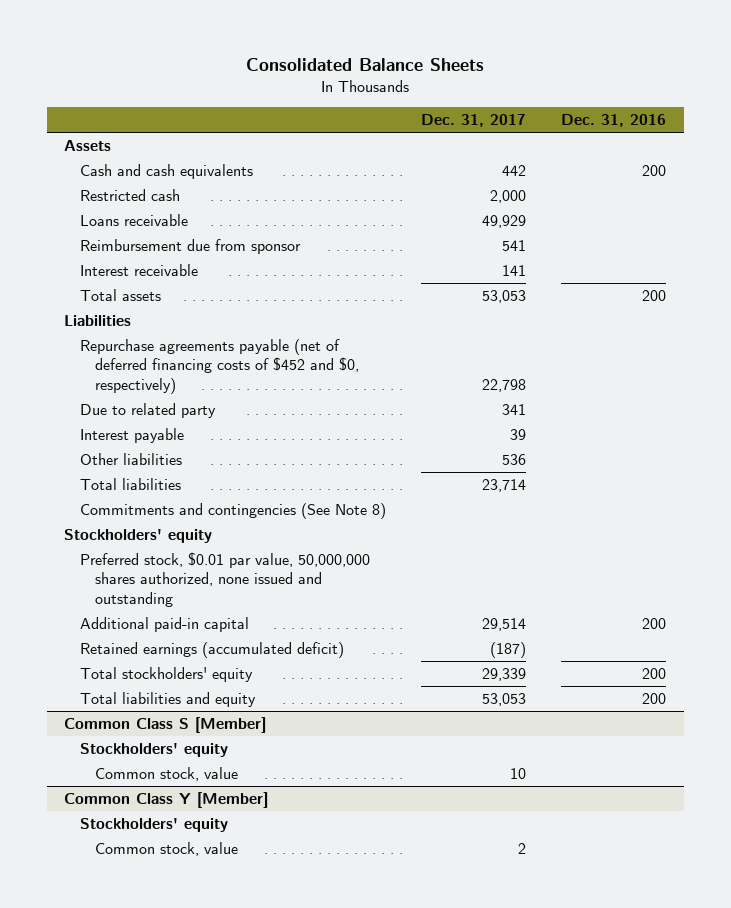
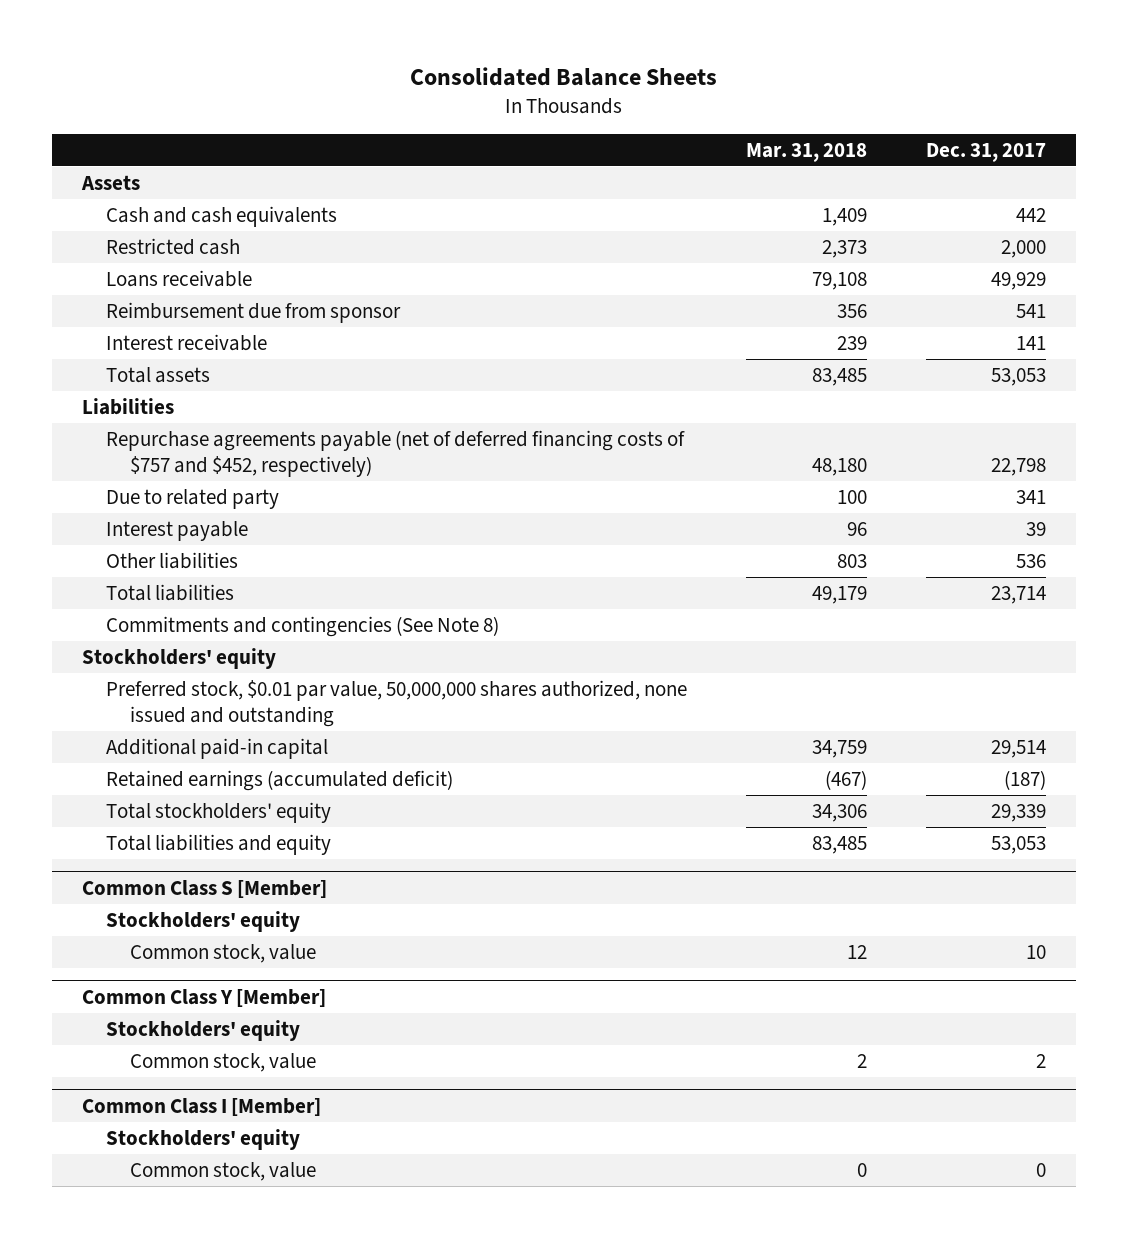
[561,113,667,127] Dec. 31, 2016 -> none
none -> [746,142,868,162] Mar. 31, 2018
[79,339,359,394] Repurchase agreements payable (net of deferred financing costs of $452 and $0, respectively) -> [106,429,686,477] Repurchase agreements payable (net of deferred financing costs of $757 and $452, respectively)
none -> [82,1097,322,1116] Common Class I [Member]
none -> [106,1128,301,1150] Stockholders' equity
none -> [130,1161,317,1181] Common stock, value

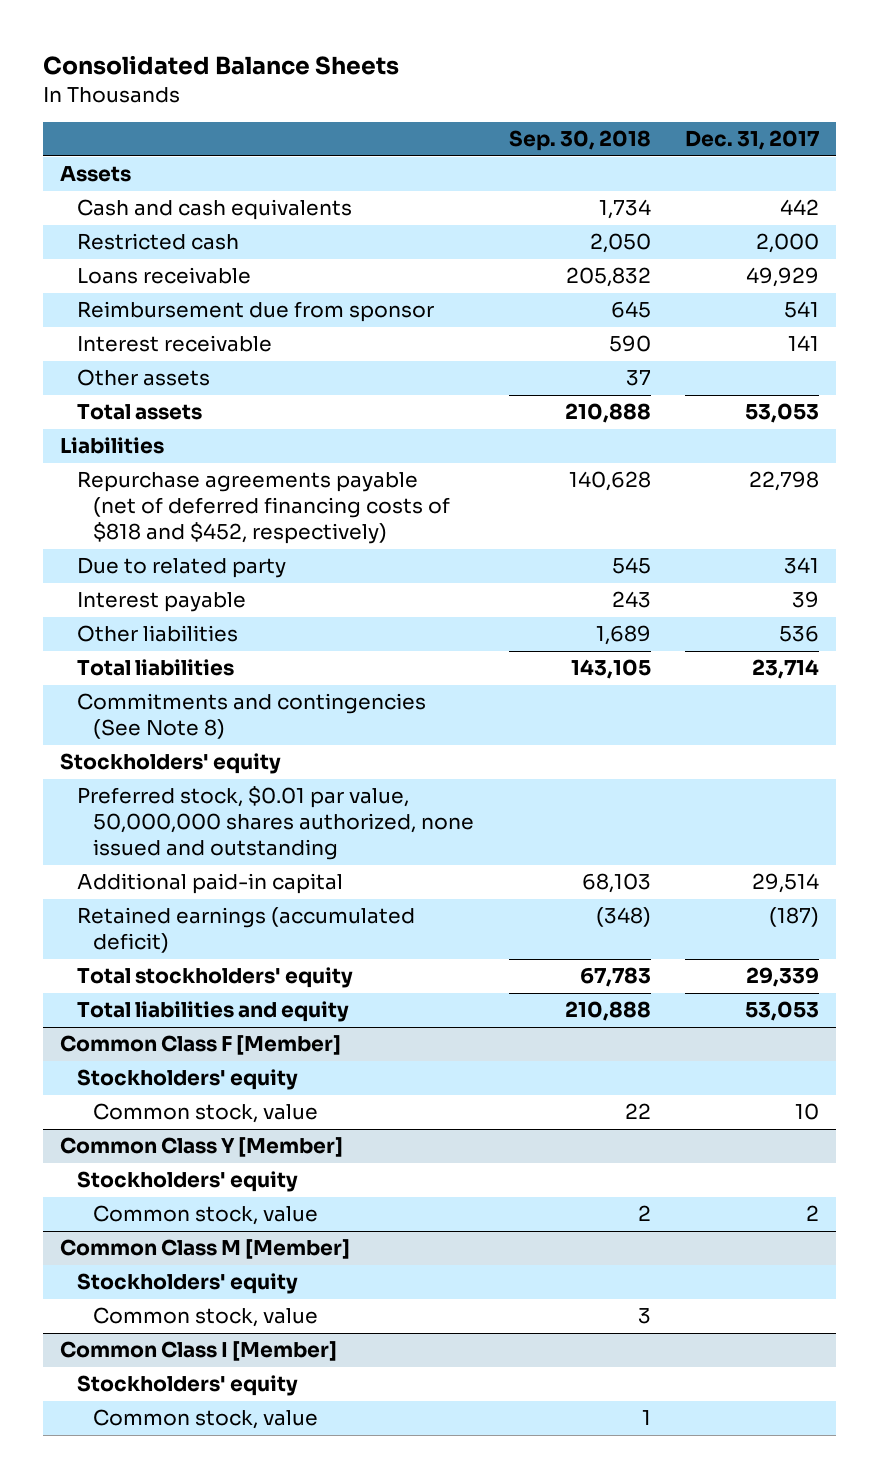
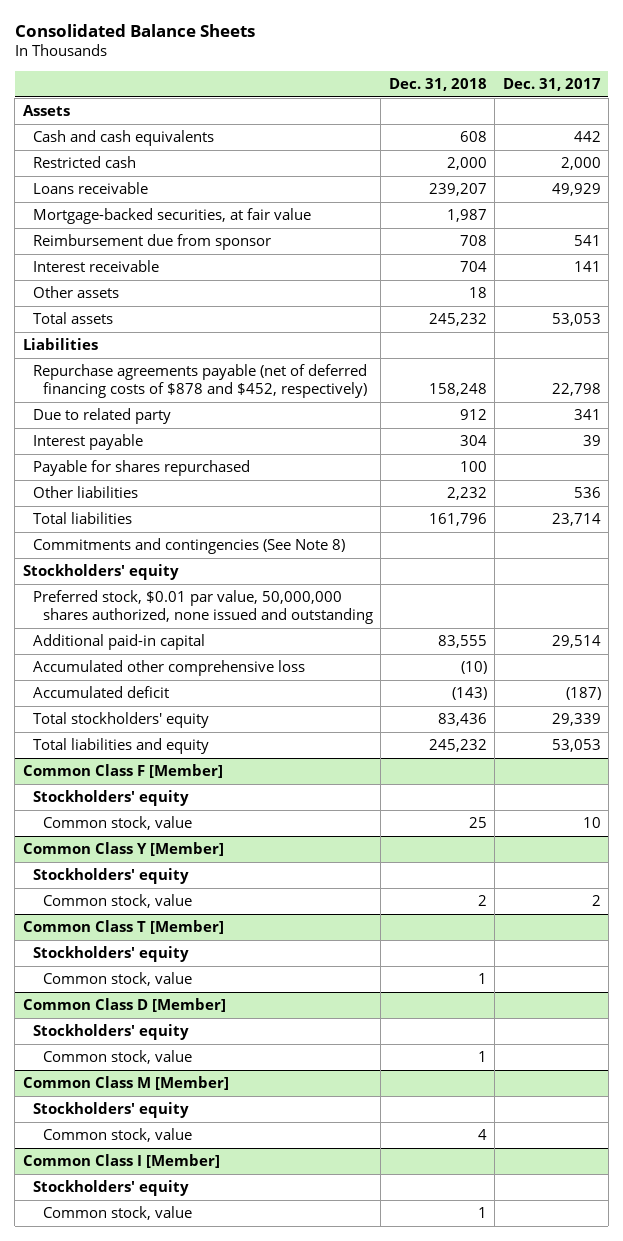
[508,130,651,152] Sep. 30, 2018 -> none
none -> [388,78,487,92] Dec. 31, 2018
none -> [32,208,311,225] Mortgage-backed securities, at fair value
[76,471,451,545] Repurchase agreements payable (net of deferred financing costs of $818 and $452, respectively) -> [32,364,368,399] Repurchase agreements payable (net of deferred financing costs of $878 and $452, respectively)
none -> [32,460,250,477] Payable for shares repurchased
none -> [32,660,305,677] Accumulated other comprehensive loss
[76,907,415,954] Retained earnings (accumulated deficit) -> [32,686,169,699] Accumulated deficit
none -> [22,920,224,935] Common Class T [Member]
none -> [32,946,189,963] Stockholders' equity
none -> [43,972,193,987] Common stock, value
none -> [22,998,226,1013] Common Class D [Member]
none -> [32,1024,189,1041] Stockholders' equity
none -> [43,1050,193,1065] Common stock, value

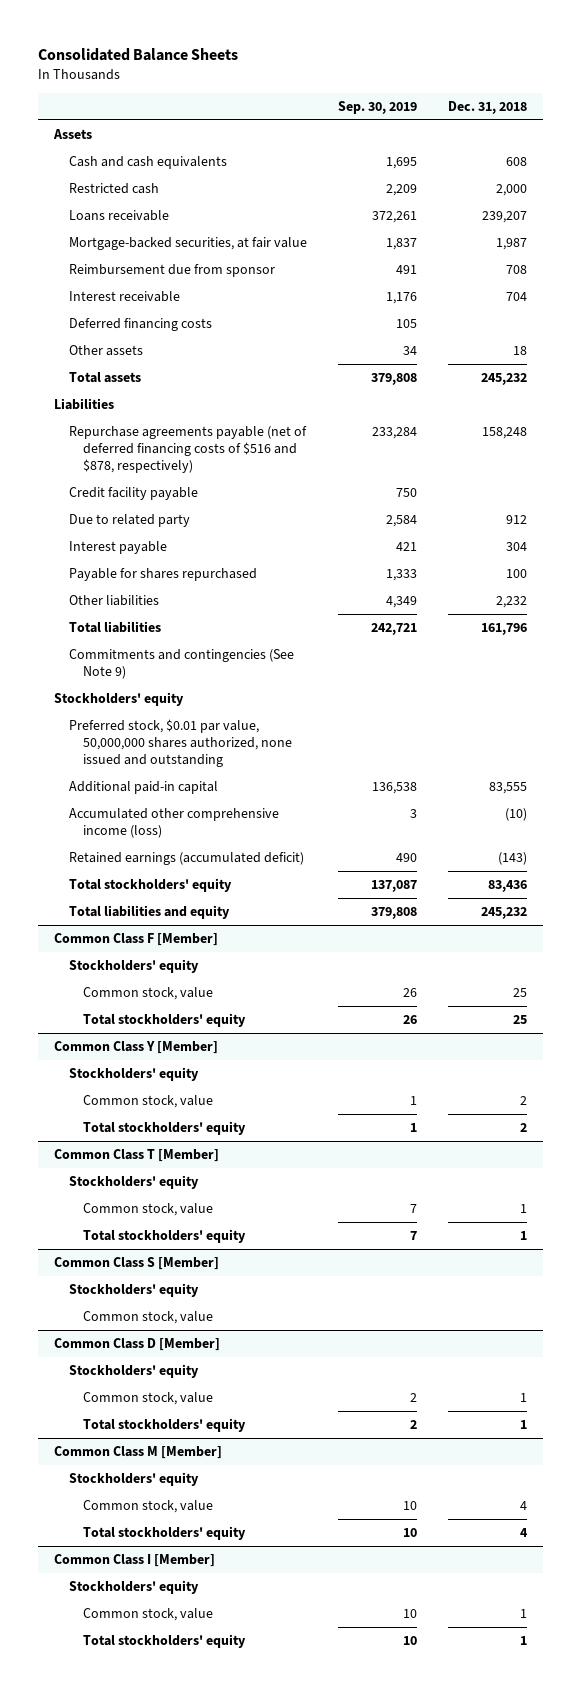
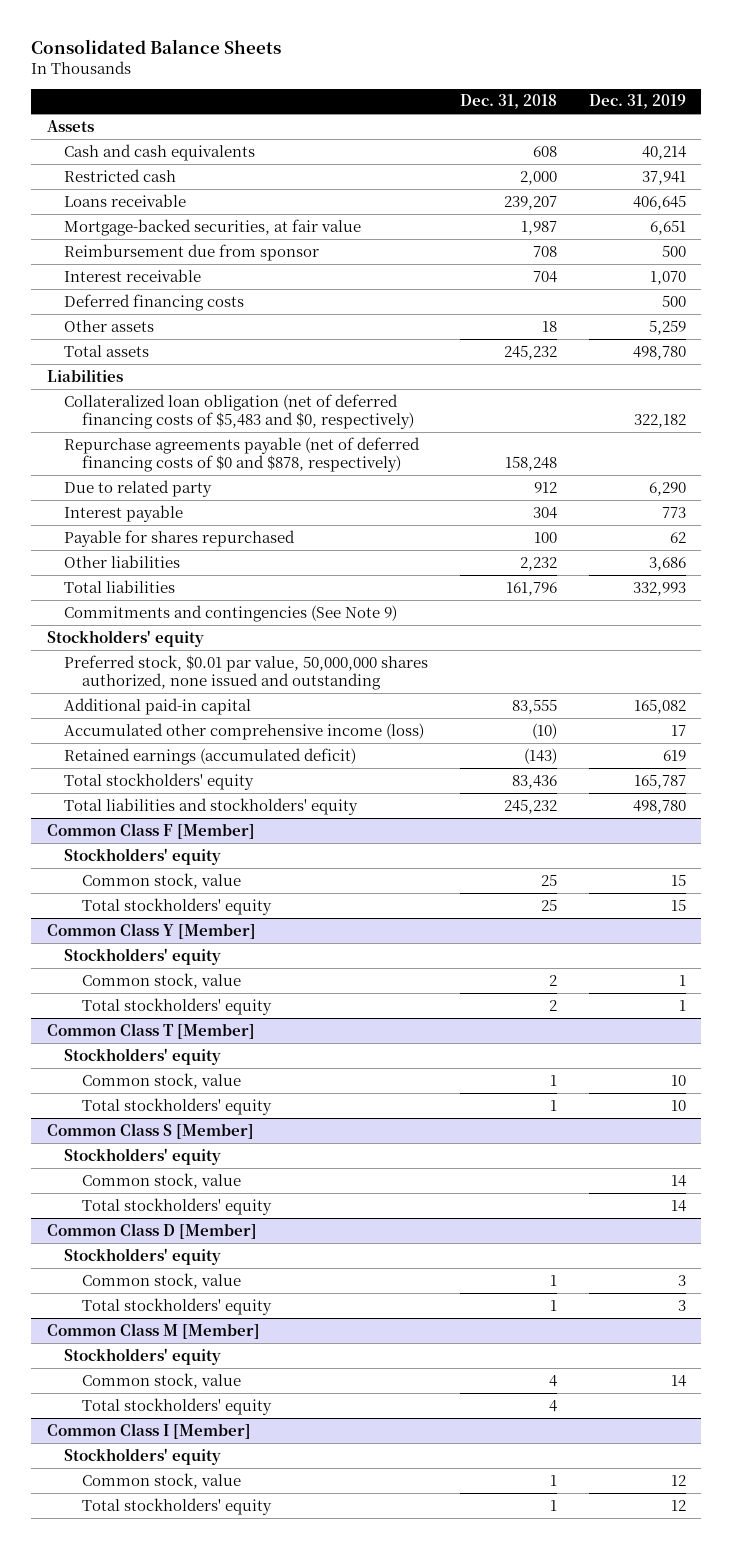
[337,100,417,114] Sep. 30, 2019 -> none
none -> [588,94,686,110] Dec. 31, 2019
[68,487,198,501] Credit facility payable -> none
none -> [64,393,414,430] Collateralized loan obligation (net of deferred financing costs of $5,483 and $0, respectively)
[68,426,307,473] Repurchase agreements payable (net of deferred financing costs of $516 and $878, respectively) -> [64,436,421,473] Repurchase agreements payable (net of deferred financing costs of $0 and $878, respectively)
[68,905,230,920] Total liabilities and equity -> [64,797,359,815] Total liabilities and stockholders' equity
none -> [81,1197,272,1215] Total stockholders' equity

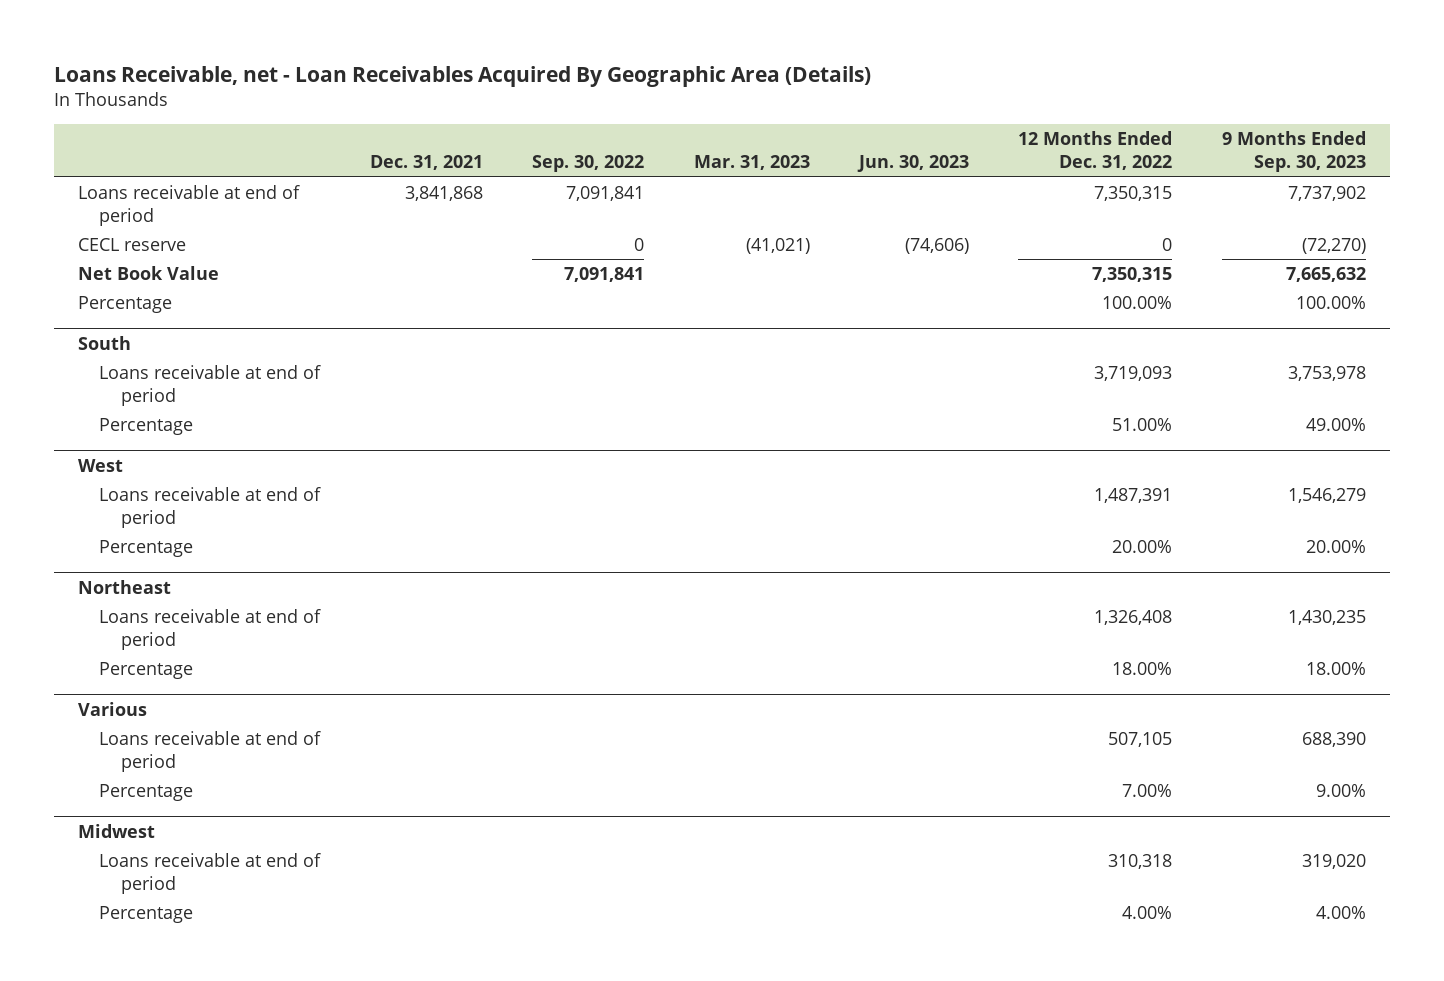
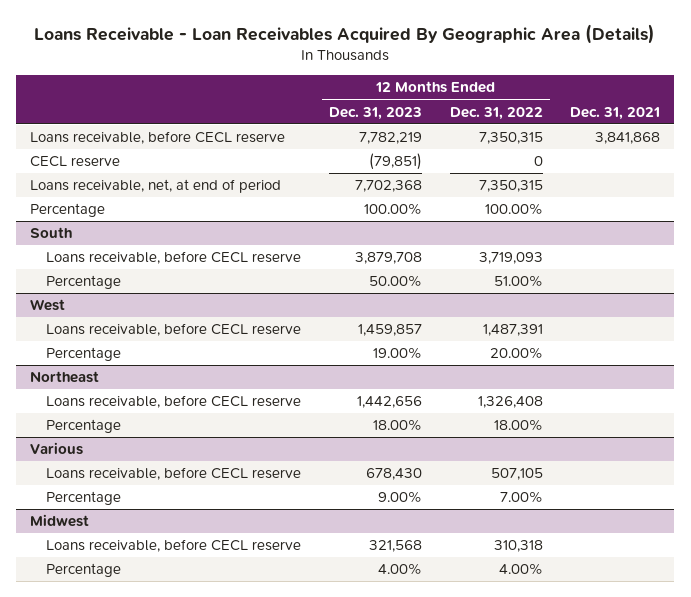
[53,65,871,87] Loans Receivable, net - Loan Receivables Acquired By Geographic Area (Details) -> [34,23,656,44] Loans Receivable - Loan Receivables Acquired By Geographic Area (Details)
[532,155,645,173] Sep. 30, 2022 -> none
[693,155,810,171] Mar. 31, 2023 -> none
[856,155,969,173] Jun. 30, 2023 -> none
[1221,131,1366,173] 9 Months Ended Sep. 30, 2023 -> none
none -> [328,106,422,120] Dec. 31, 2023
[78,185,301,227] Loans receivable at end of period -> [30,131,286,145] Loans receivable, before CECL reserve
[78,266,220,281] Net Book Value -> [30,179,282,194] Loans receivable, net, at end of period
[99,365,322,407] Loans receivable at end of period -> [45,251,301,265] Loans receivable, before CECL reserve
[99,487,322,529] Loans receivable at end of period -> [45,323,301,337] Loans receivable, before CECL reserve
[99,609,322,651] Loans receivable at end of period -> [45,395,301,409] Loans receivable, before CECL reserve
[99,731,322,773] Loans receivable at end of period -> [45,467,301,481] Loans receivable, before CECL reserve
[99,853,322,895] Loans receivable at end of period -> [45,539,301,553] Loans receivable, before CECL reserve

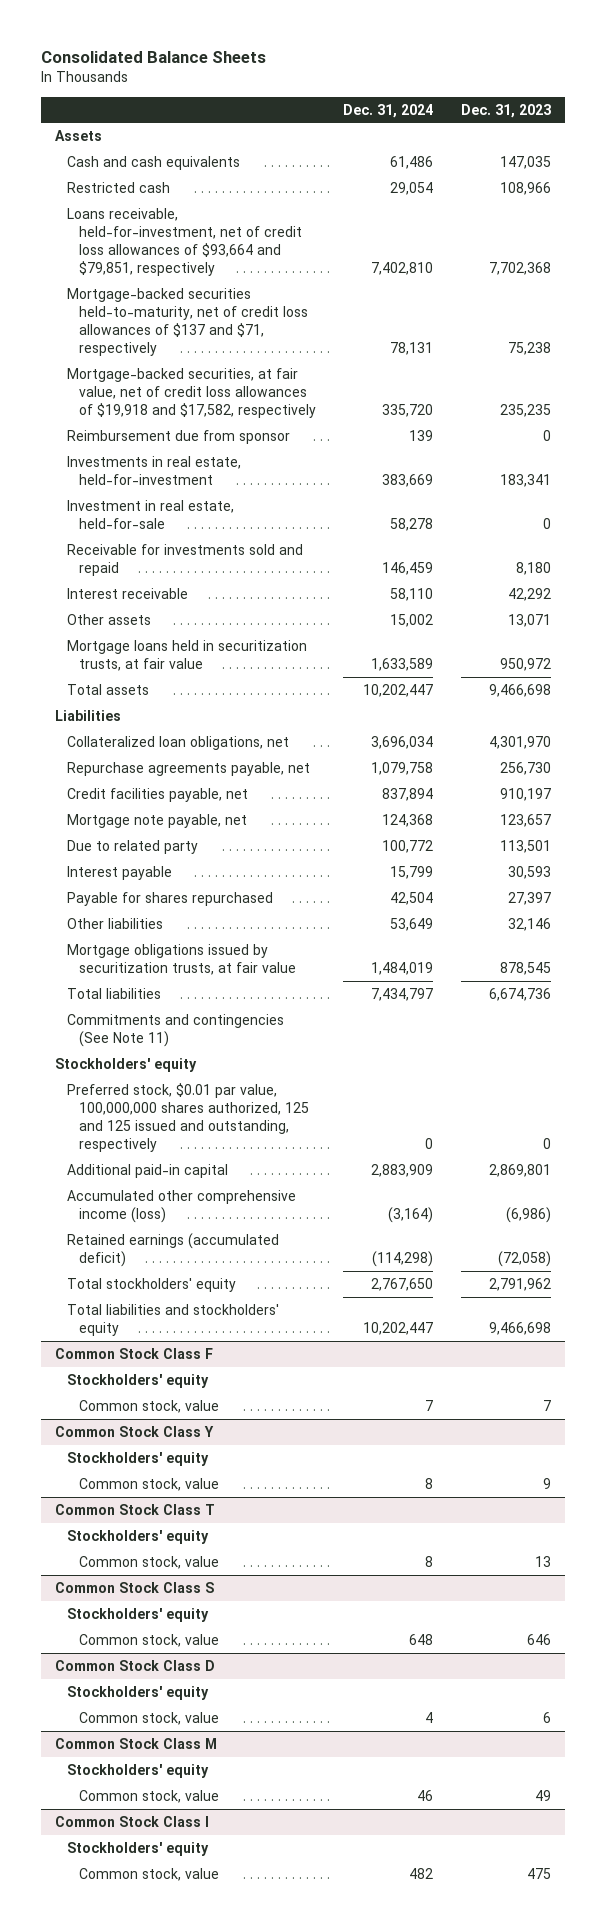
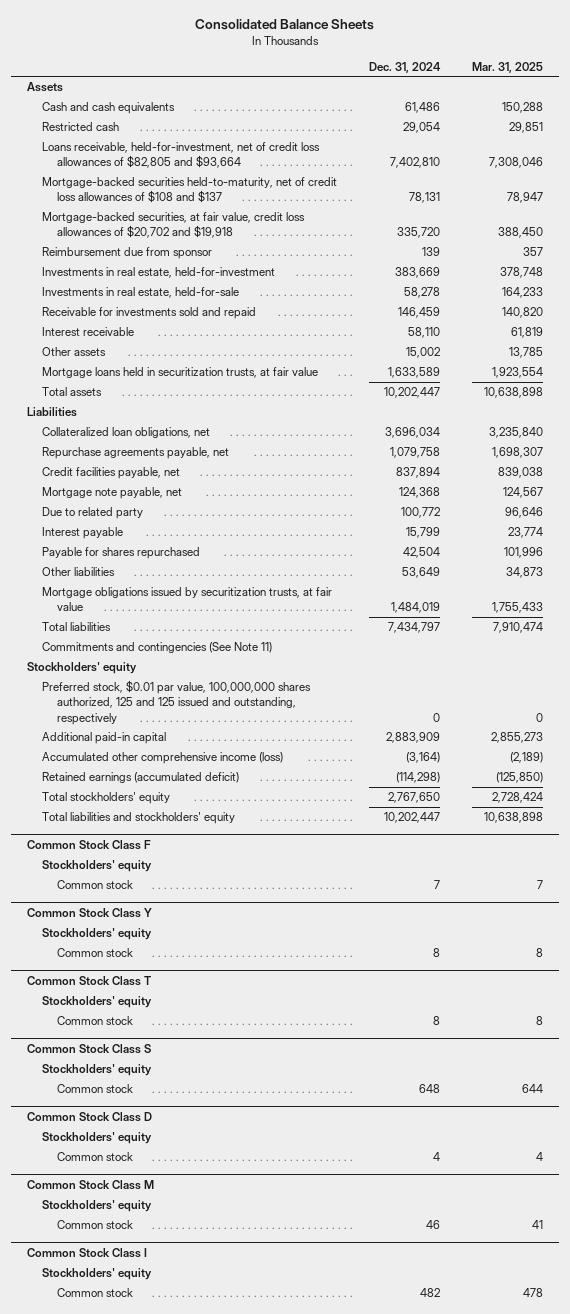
[460,103,551,118] Dec. 31, 2023 -> none
none -> [472,61,544,73] Mar. 31, 2025
[66,207,303,276] Loans receivable, held-for-investment, net of credit loss allowances of $93,664 and $79,851, respectively -> [41,142,320,169] Loans receivable, held-for-investment, net of credit loss allowances of $82,805 and $93,664
[66,287,309,356] Mortgage-backed securities held-to-maturity, net of credit loss allowances of $137 and $71, respectively -> [41,177,337,204] Mortgage-backed securities held-to-maturity, net of credit loss allowances of $108 and $137
[66,367,317,418] Mortgage-backed securities, at fair value, net of credit loss allowances of $19,918 and $17,582, respectively -> [41,212,305,239] Mortgage-backed securities, at fair value, credit loss allowances of $20,702 and $19,918
[66,499,234,529] Investment in real estate, held-for-sale -> [41,287,239,299] Investments in real estate, held-for-sale
[79,1399,220,1413] Common stock, value -> [56,880,133,890] Common stock
[79,1477,220,1491] Common stock, value -> [56,948,133,958] Common stock
[79,1555,220,1569] Common stock, value -> [56,1016,133,1026] Common stock
[79,1633,220,1647] Common stock, value -> [56,1084,133,1094] Common stock
[79,1711,220,1725] Common stock, value -> [56,1152,133,1162] Common stock
[79,1789,220,1803] Common stock, value -> [56,1220,133,1230] Common stock
[79,1867,220,1881] Common stock, value -> [56,1288,133,1298] Common stock

